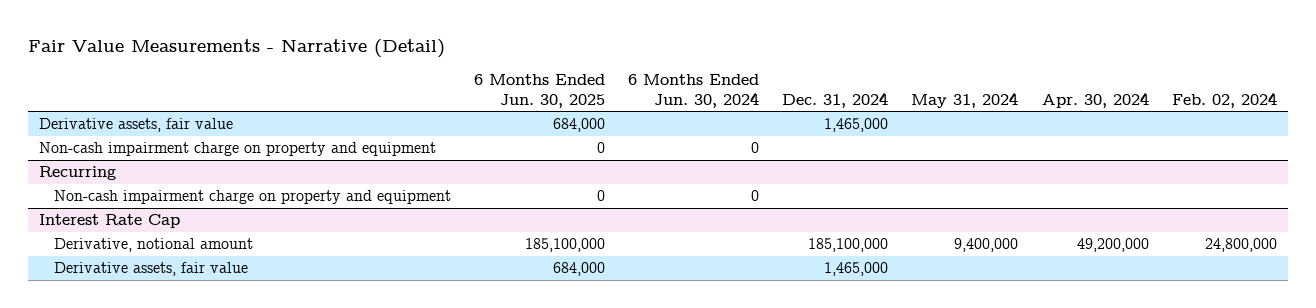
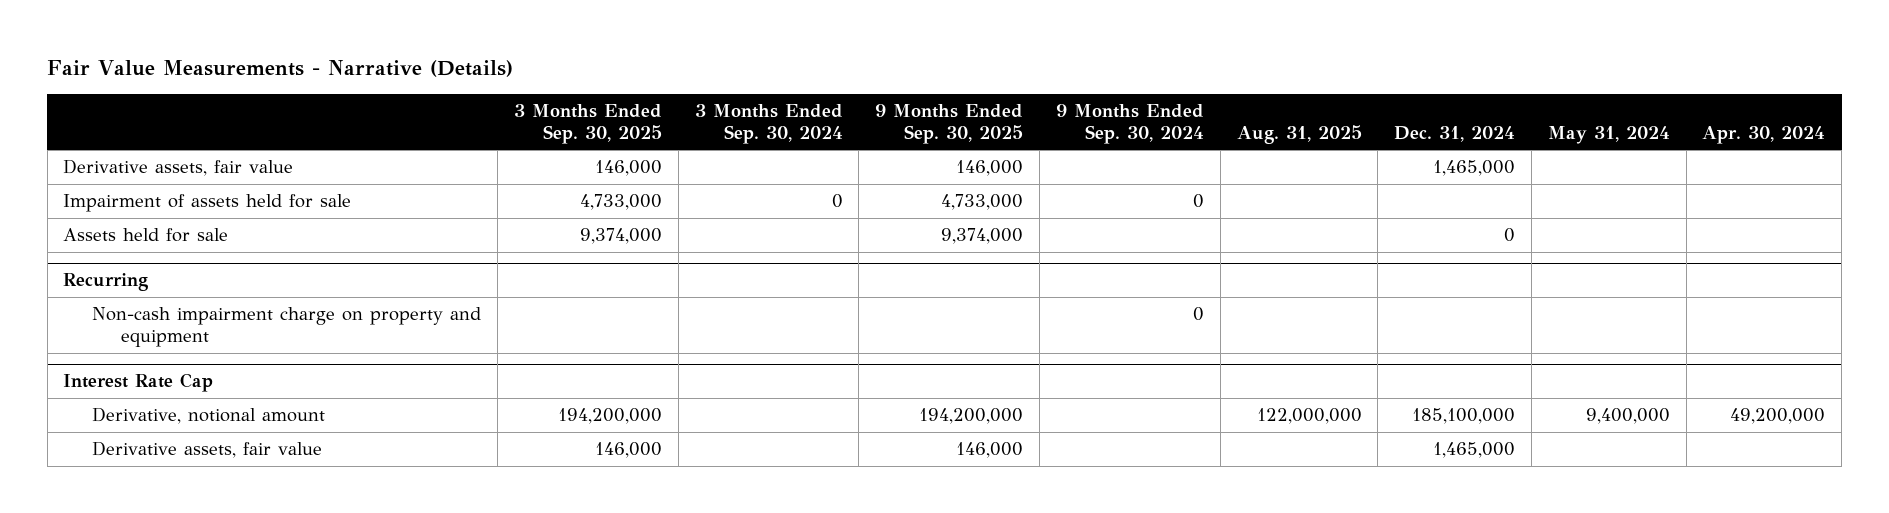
[27,39,445,59] Fair Value Measurements - Narrative (Detail) -> [47,60,514,78] Fair Value Measurements - Narrative (Details)
[474,74,606,108] 6 Months Ended Jun. 30, 2025 -> none
[628,74,760,108] 6 Months Ended Jun. 30, 2024 -> none
[1171,91,1277,108] Feb. 02, 2024 -> none
none -> [514,103,663,145] 3 Months Ended Sep. 30, 2025
none -> [694,103,843,145] 3 Months Ended Sep. 30, 2024
none -> [875,103,1024,145] 9 Months Ended Sep. 30, 2025
none -> [1055,103,1204,145] 9 Months Ended Sep. 30, 2024
none -> [1236,125,1362,145] Aug. 31, 2025
[39,142,437,157] Non-cash impairment charge on property and equipment -> none
none -> [63,194,352,213] Impairment of assets held for sale
none -> [63,228,229,243] Assets held for sale

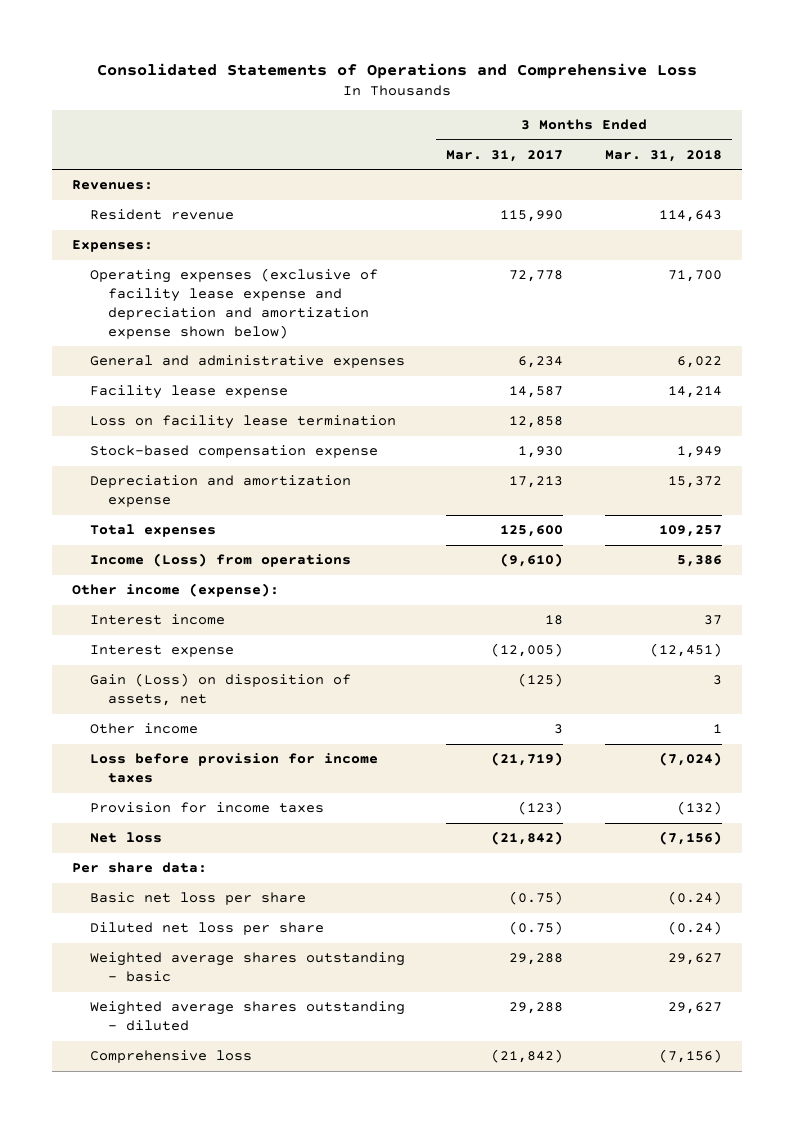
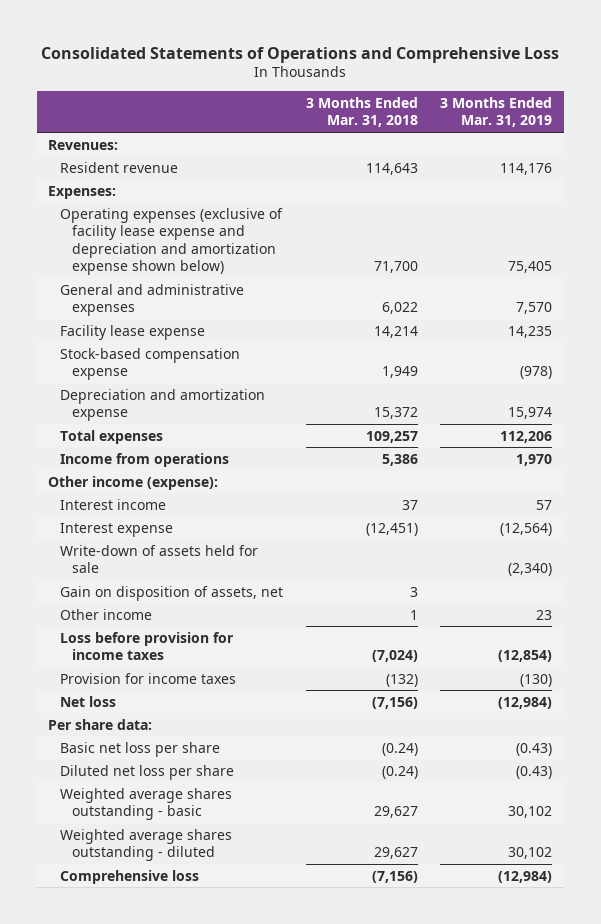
[446,149,564,162] Mar. 31, 2017 -> none
none -> [440,96,553,128] 3 Months Ended Mar. 31, 2019
[90,415,397,430] Loss on facility lease termination -> none
[90,553,352,568] Income (Loss) from operations -> [60,452,230,467] Income from operations
none -> [60,544,259,574] Write-down of assets held for sale
[90,673,352,707] Gain (Loss) on disposition of assets, net -> [60,585,284,601] Gain on disposition of assets, net

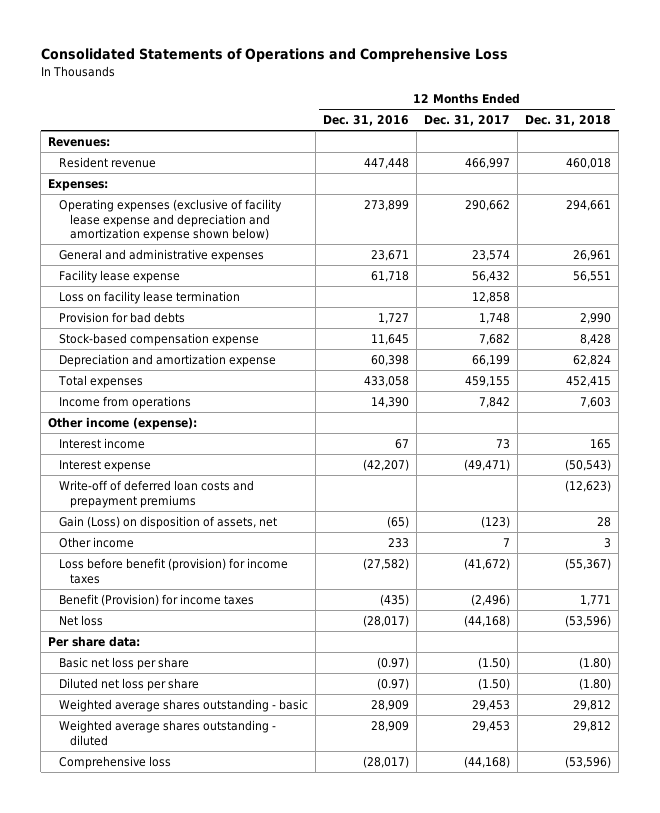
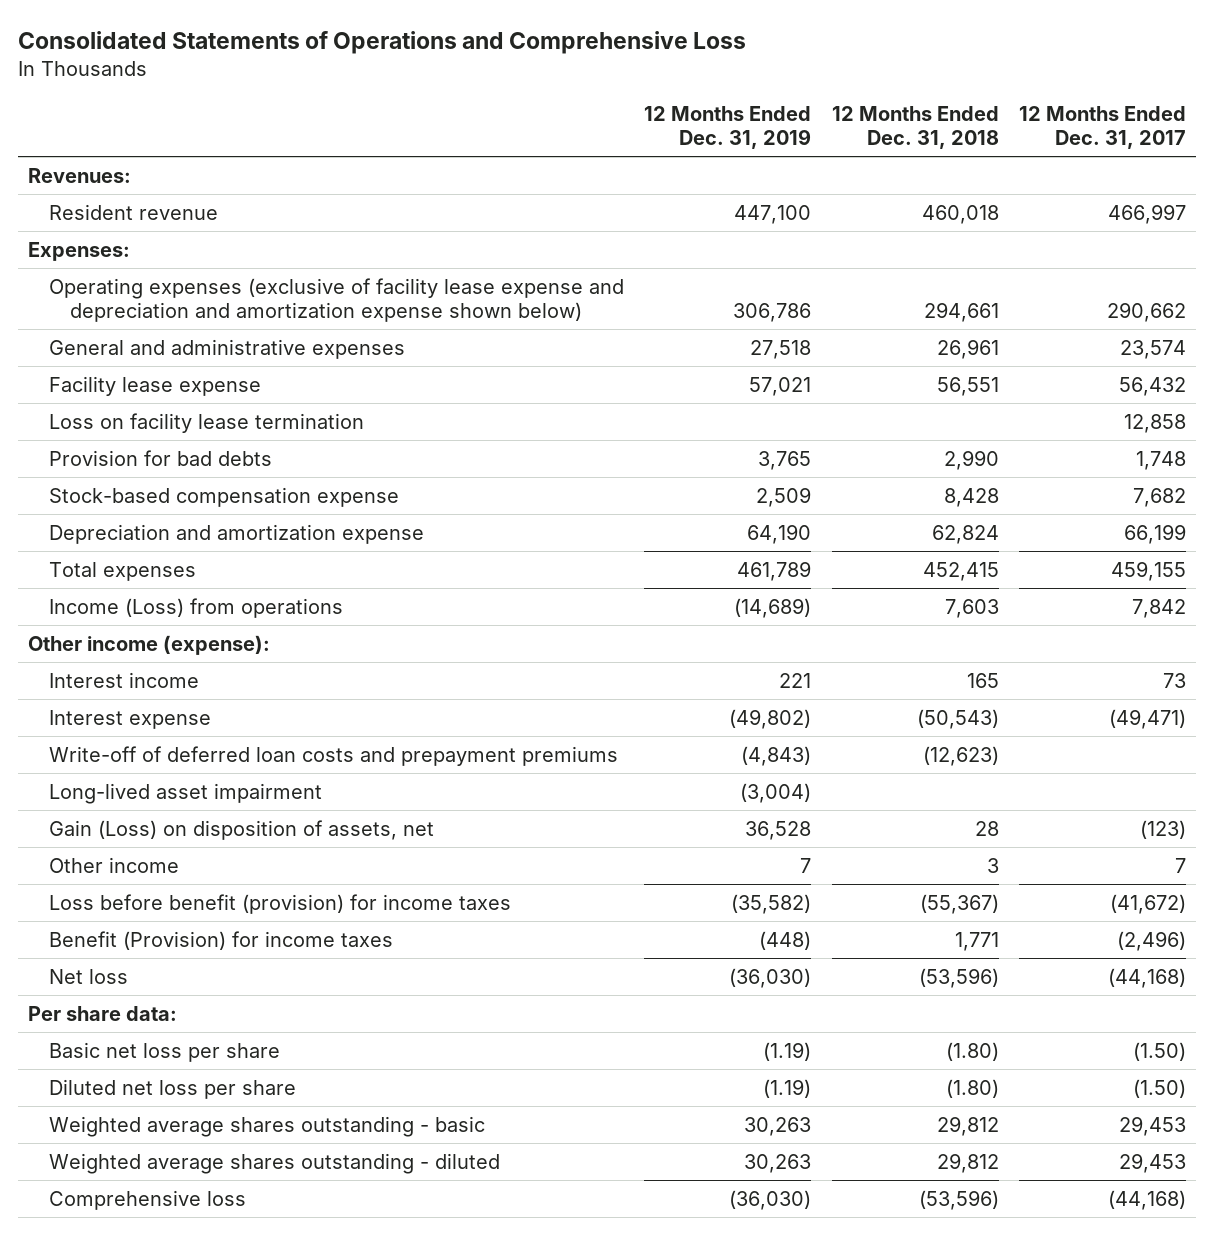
[323,115,410,127] Dec. 31, 2016 -> none
none -> [644,106,812,149] 12 Months Ended Dec. 31, 2019
[58,396,191,410] Income from operations -> [49,597,344,618] Income (Loss) from operations
none -> [49,782,323,804] Long-lived asset impairment

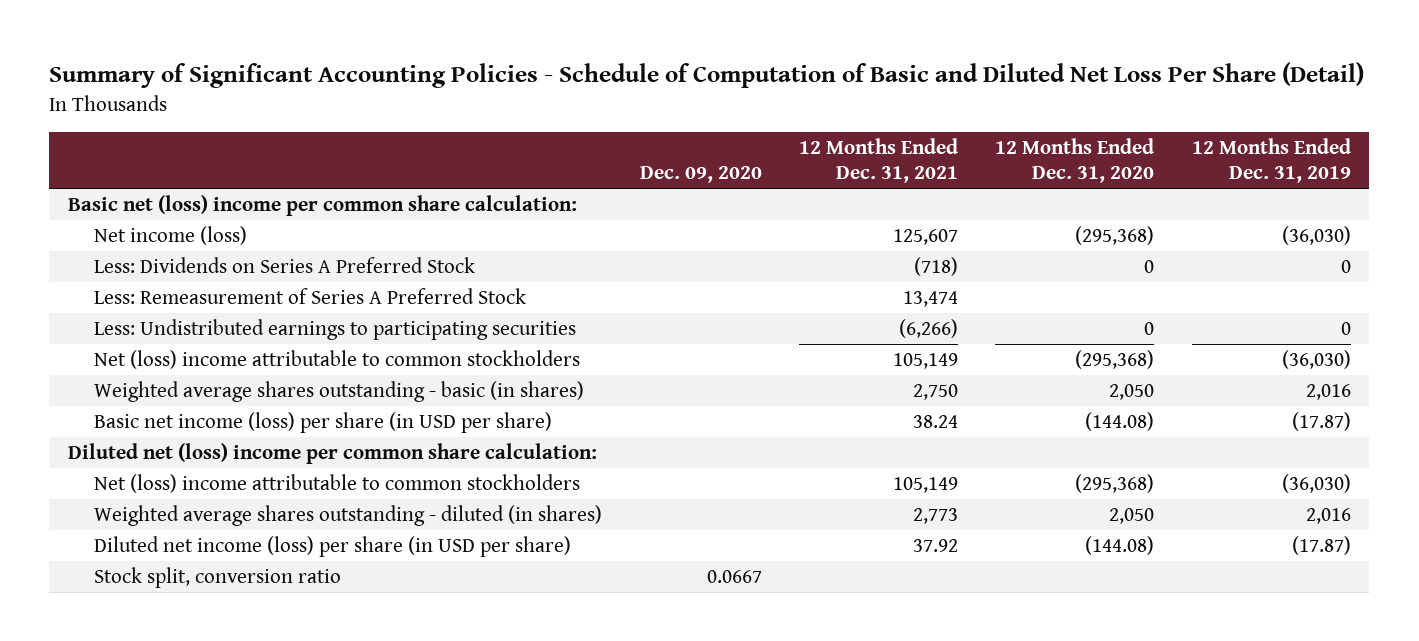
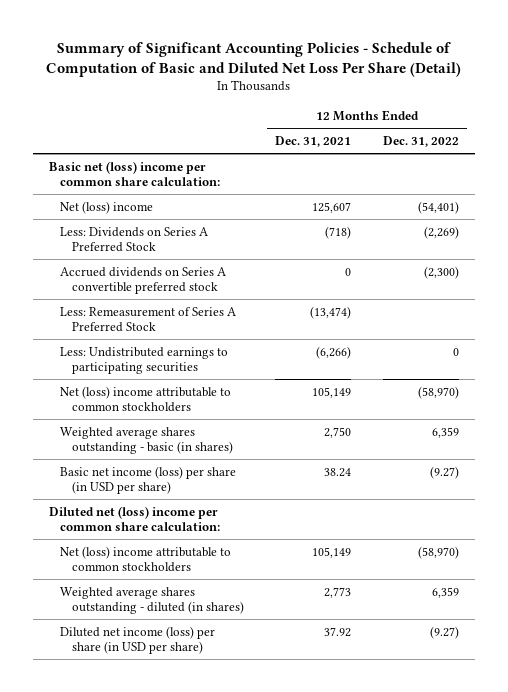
[639,166,762,184] Dec. 09, 2020 -> none
[995,137,1155,184] 12 Months Ended Dec. 31, 2020 -> none
[1191,137,1351,184] 12 Months Ended Dec. 31, 2019 -> none
none -> [383,135,460,147] Dec. 31, 2022
[94,225,248,245] Net income (loss) -> [60,200,154,214] Net (loss) income
none -> [60,266,227,295] Accrued dividends on Series A convertible preferred stock
[902,290,958,307] 13,474 -> [310,305,352,319] (13,474)
[94,566,342,588] Stock split, conversion ratio -> none

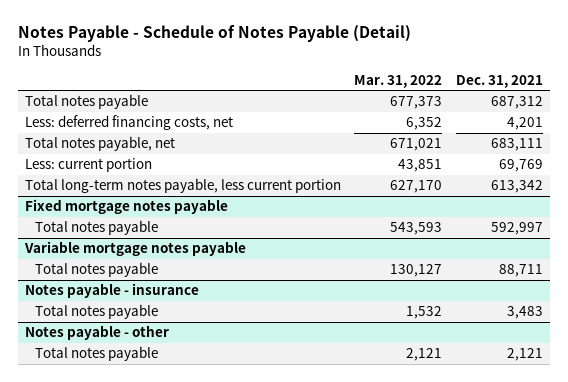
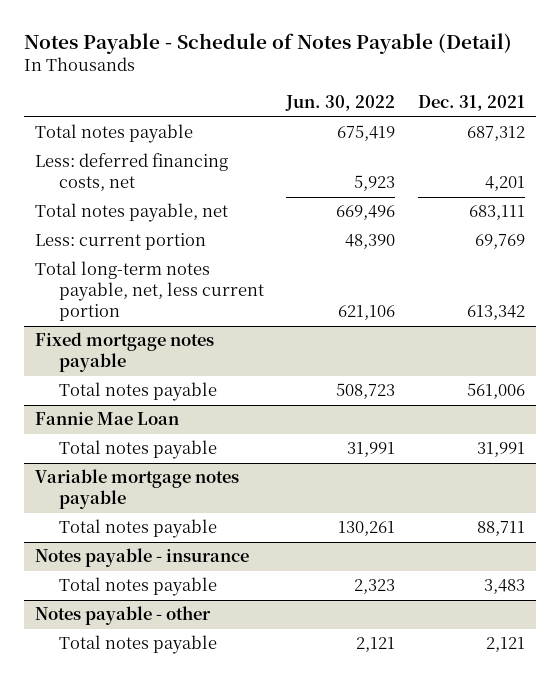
[354,74,443,88] Mar. 31, 2022 -> none
none -> [285,95,396,112] Jun. 30, 2022
[24,178,341,194] Total long-term notes payable, less current portion -> [35,261,264,322] Total long-term notes payable, net, less current portion
[490,222,543,236] 592,997 -> [467,383,526,400] 561,006
none -> [35,412,180,426] Fannie Mae Loan
none -> [58,440,217,460] Total notes payable

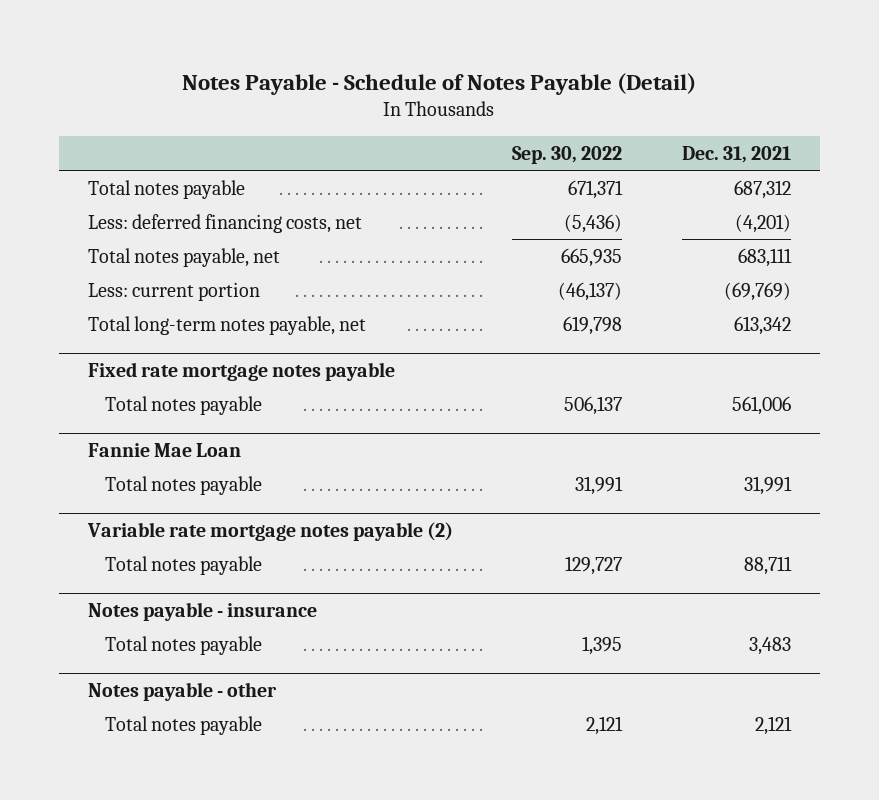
[285,95,396,112] Jun. 30, 2022 -> none
none -> [512,146,623,165] Sep. 30, 2022
[485,176,526,192] 4,201 -> [734,213,791,233] (4,201)
[475,234,526,250] 69,769 -> [723,281,791,301] (69,769)
[35,261,264,322] Total long-term notes payable, net, less current portion -> [88,315,367,335] Total long-term notes payable, net
[35,332,215,373] Fixed mortgage notes payable -> [88,361,396,381] Fixed rate mortgage notes payable
[35,469,240,510] Variable mortgage notes payable -> [87,521,454,541] Variable rate mortgage notes payable (2)

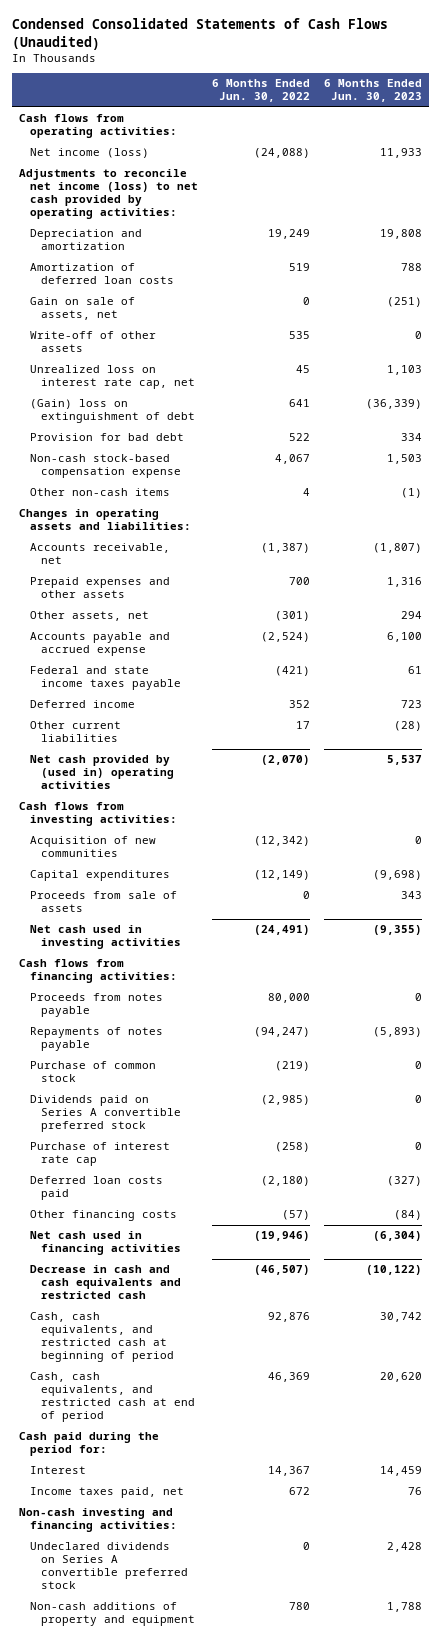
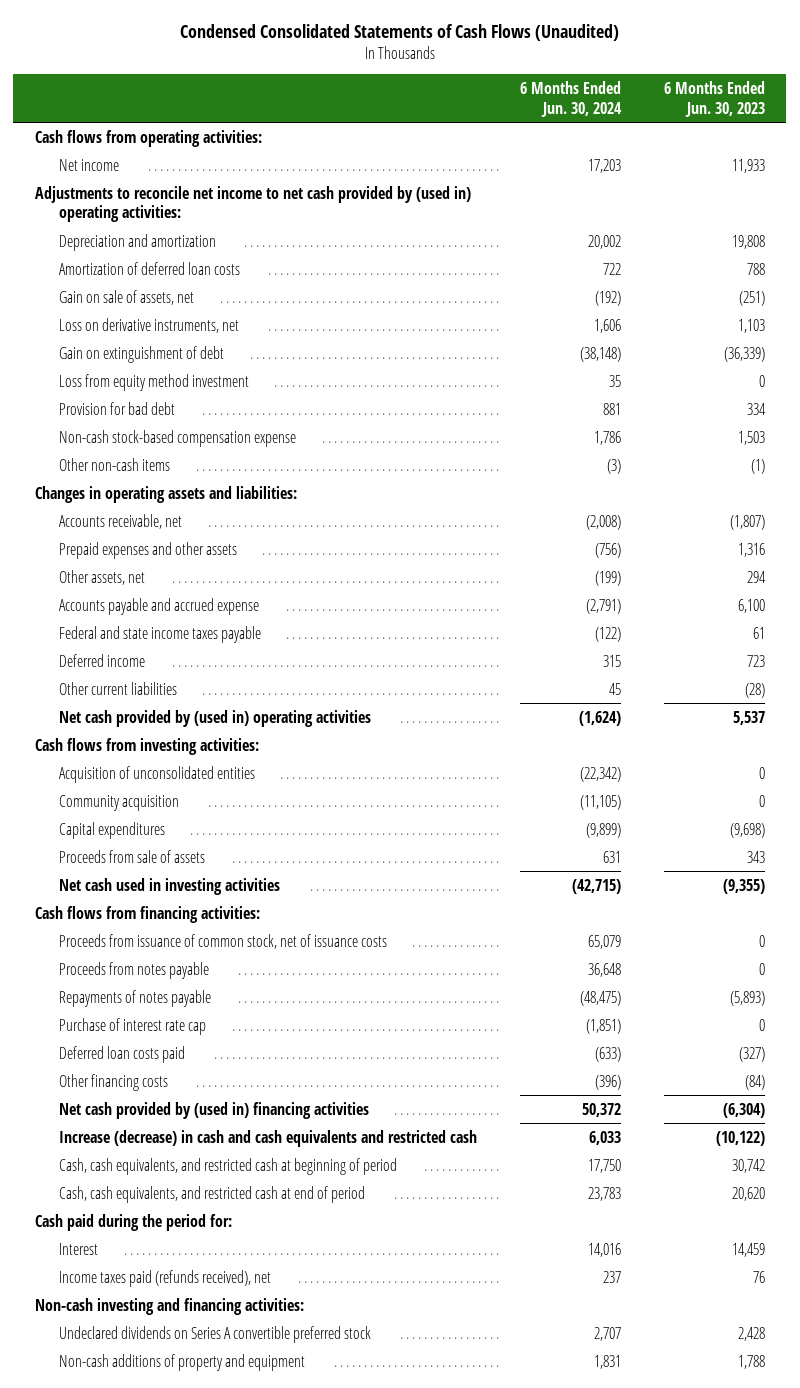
[211,79,310,103] 6 Months Ended Jun. 30, 2022 -> none
none -> [520,81,623,117] 6 Months Ended Jun. 30, 2024
[29,148,149,159] Net income (loss) -> [59,158,120,171] Net income
[18,169,198,220] Adjustments to reconcile net income (loss) to net cash provided by operating activities: -> [34,185,471,223] Adjustments to reconcile net income to net cash provided by (used in) operating activities:
[29,331,156,353] Write-off of other assets -> none
[29,365,196,390] Unrealized loss on interest rate cap, net -> [59,317,240,333] Loss on derivative instruments, net
[29,399,196,424] (Gain) loss on extinguishment of debt -> [59,345,225,363] Gain on extinguishment of debt
none -> [59,373,250,391] Loss from equity method investment
none -> [59,765,256,783] Acquisition of unconsolidated entities
[29,836,156,858] Acquisition of new communities -> [59,794,180,811] Community acquisition
none -> [59,933,388,949] Proceeds from issuance of common stock, net of issuance costs
[29,1061,156,1083] Purchase of common stock -> none
[29,1095,182,1133] Dividends paid on Series A convertible preferred stock -> none
[29,1231,182,1256] Net cash used in financing activities -> [59,1101,370,1119] Net cash provided by (used in) financing activities
[29,1265,182,1300] Decrease in cash and cash equivalents and restricted cash -> [59,1129,478,1147] Increase (decrease) in cash and cash equivalents and restricted cash
[29,1487,184,1499] Income taxes paid, net -> [59,1269,272,1287] Income taxes paid (refunds received), net

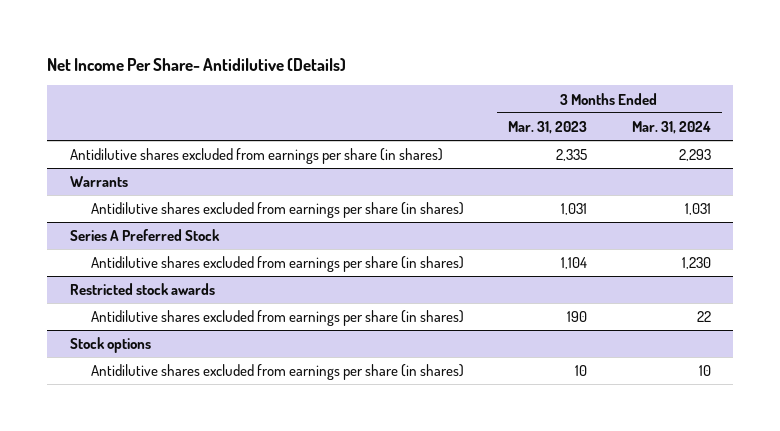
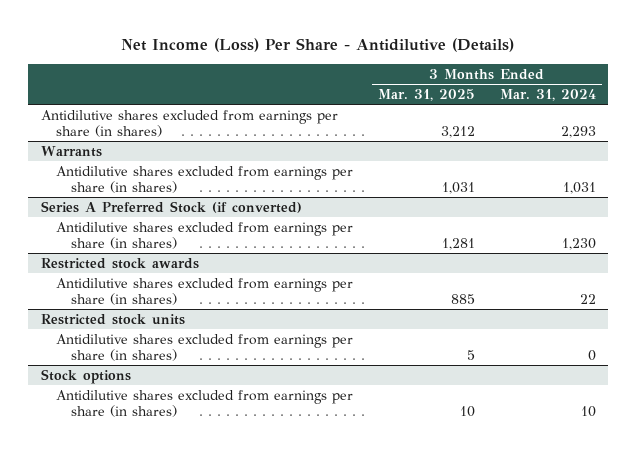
[47,57,347,71] Net Income Per Share- Antidilutive (Details) -> [121,38,515,53] Net Income (Loss) Per Share - Antidilutive (Details)
[508,120,588,134] Mar. 31, 2023 -> none
none -> [377,89,475,102] Mar. 31, 2025
[69,229,220,242] Series A Preferred Stock -> [40,200,302,213] Series A Preferred Stock (if converted)
none -> [40,313,185,325] Restricted stock units
none -> [55,333,353,362] Antidilutive shares excluded from earnings per share (in shares)

